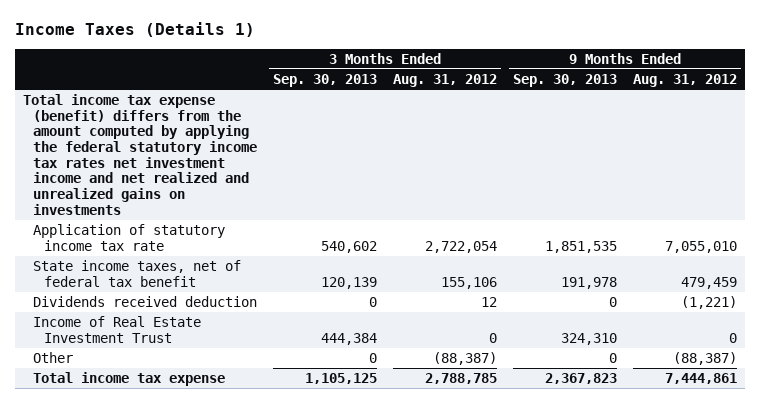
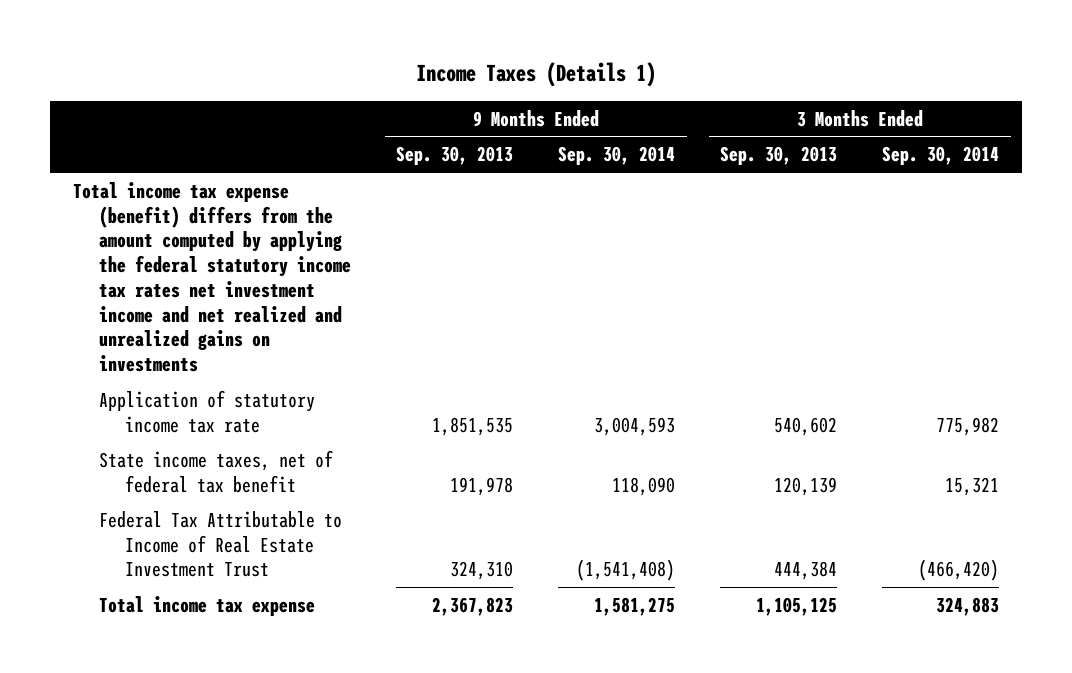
[393,73,498,87] Aug. 31, 2012 -> none
[633,73,738,87] Aug. 31, 2012 -> none
none -> [558,146,676,166] Sep. 30, 2014
none -> [882,146,1000,166] Sep. 30, 2014
[33,295,258,307] Dividends received deduction -> none
[33,351,74,363] Other -> none
[33,315,202,343] Income of Real Estate Investment Trust -> [99,510,343,578] Federal Tax Attributable to Income of Real Estate Investment Trust

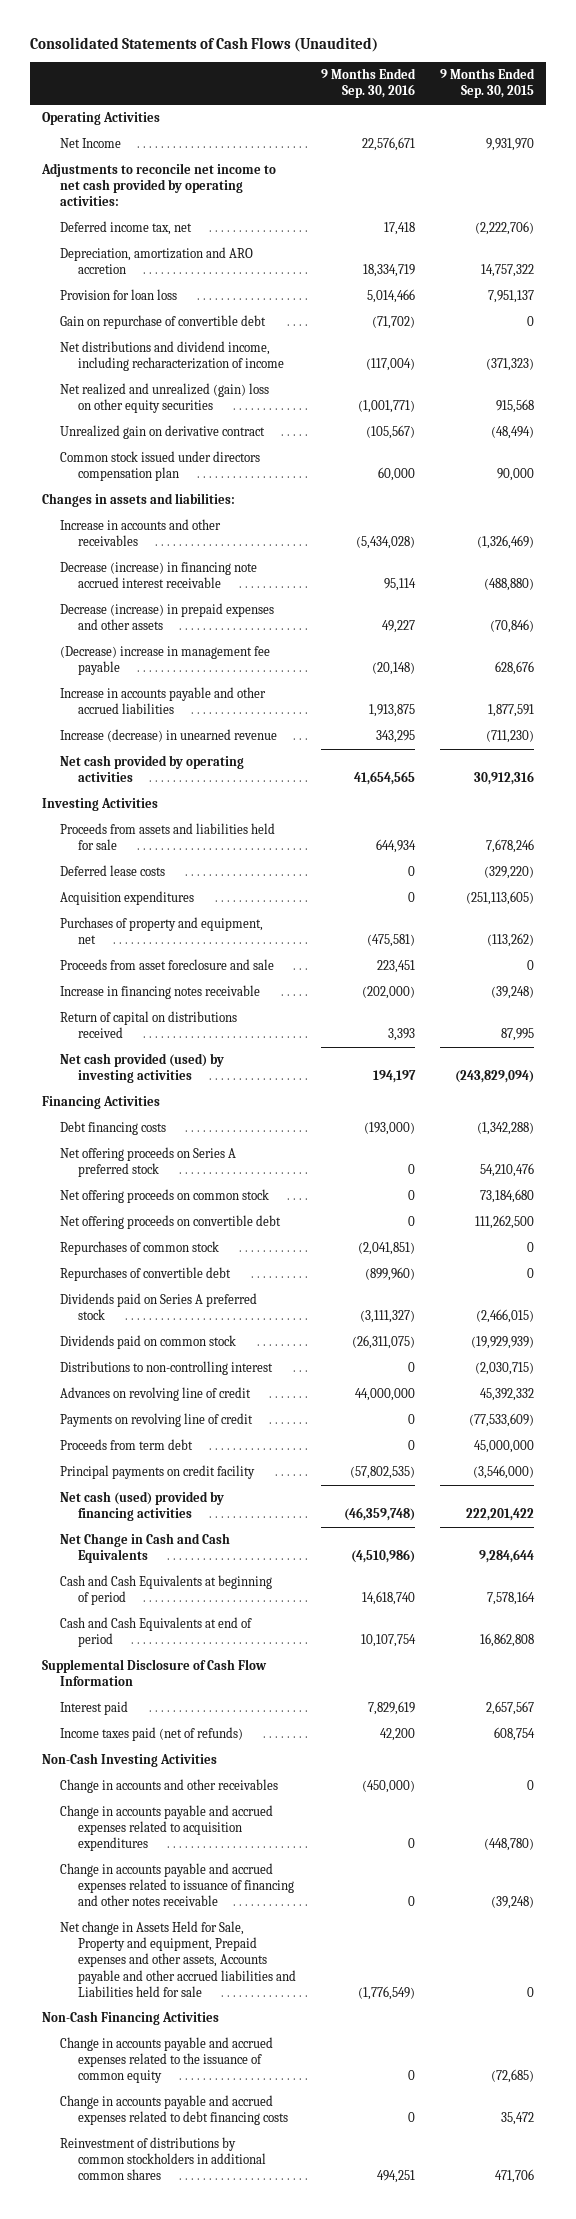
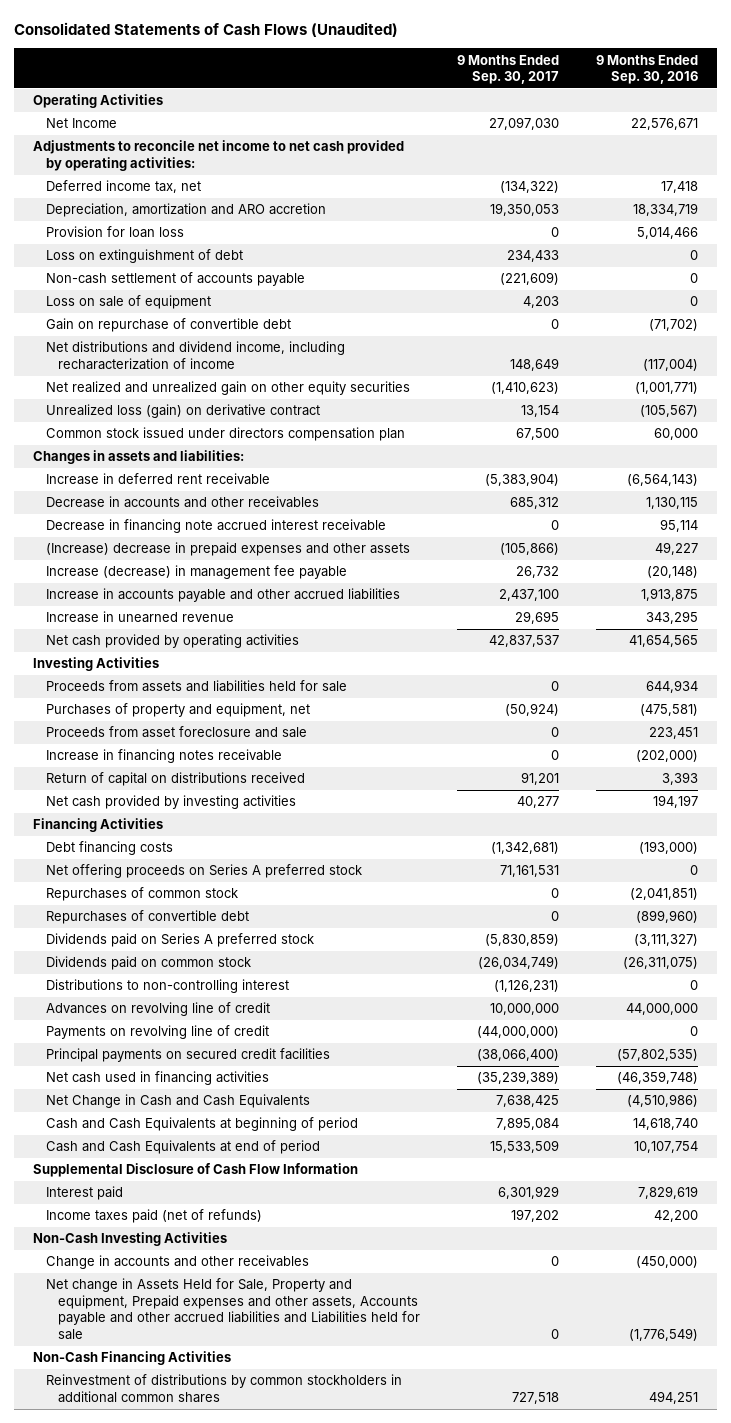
[439,68,535,99] 9 Months Ended Sep. 30, 2015 -> none
none -> [457,54,560,85] 9 Months Ended Sep. 30, 2017
none -> [45,249,243,264] Loss on extinguishment of debt
none -> [45,272,305,287] Non-cash settlement of accounts payable
none -> [45,295,211,310] Loss on sale of equipment
[60,383,270,414] Net realized and unrealized (gain) loss on other equity securities -> [45,381,410,396] Net realized and unrealized gain on other equity securities
[60,425,266,440] Unrealized gain on derivative contract -> [45,404,320,419] Unrealized loss (gain) on derivative contract
none -> [45,473,270,486] Increase in deferred rent receivable
[60,519,222,547] Increase in accounts and other receivables -> [45,496,319,509] Decrease in accounts and other receivables
[355,536,415,550] (5,434,028) -> [646,497,699,510] 1,130,115
[60,562,258,589] Decrease (increase) in financing note accrued interest receivable -> [45,519,386,534] Decrease in financing note accrued interest receivable
[60,603,275,631] Decrease (increase) in prepaid expenses and other assets -> [45,542,410,557] (Increase) decrease in prepaid expenses and other assets
[60,646,271,676] (Decrease) increase in management fee payable -> [45,565,347,580] Increase (decrease) in management fee payable
[60,729,278,743] Increase (decrease) in unearned revenue -> [45,611,234,624] Increase in unearned revenue
[60,865,166,877] Deferred lease costs -> none
[60,891,195,906] Acquisition expenditures -> none
[60,1053,225,1084] Net cash provided (used) by investing activities -> [45,795,296,810] Net cash provided by investing activities
[60,1189,270,1204] Net offering proceeds on common stock -> none
[60,1215,282,1230] Net offering proceeds on convertible debt -> none
[60,1439,194,1451] Proceeds from term debt -> none
[60,1465,256,1480] Principal payments on credit facility -> [45,1048,330,1063] Principal payments on secured credit facilities
[60,1491,225,1522] Net cash (used) provided by financing activities -> [45,1071,269,1086] Net cash used in financing activities
[60,1805,274,1852] Change in accounts payable and accrued expenses related to acquisition expenditures -> none
[60,1863,294,1907] Change in accounts payable and accrued expenses related to issuance of financing and other notes receivable -> none
[60,2037,274,2084] Change in accounts payable and accrued expenses related to the issuance of common equity -> none
[60,2095,288,2126] Change in accounts payable and accrued expenses related to debt financing costs -> none

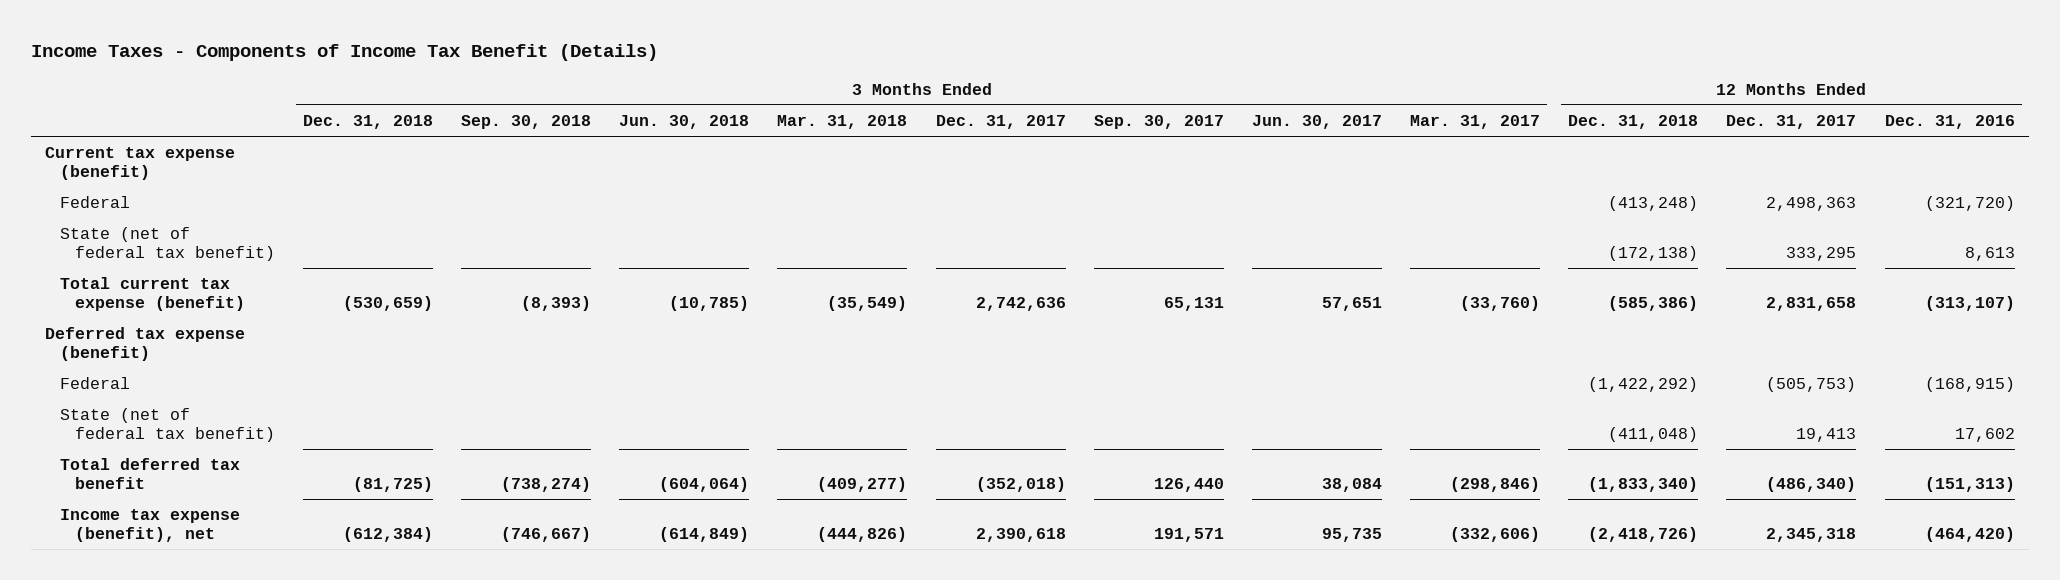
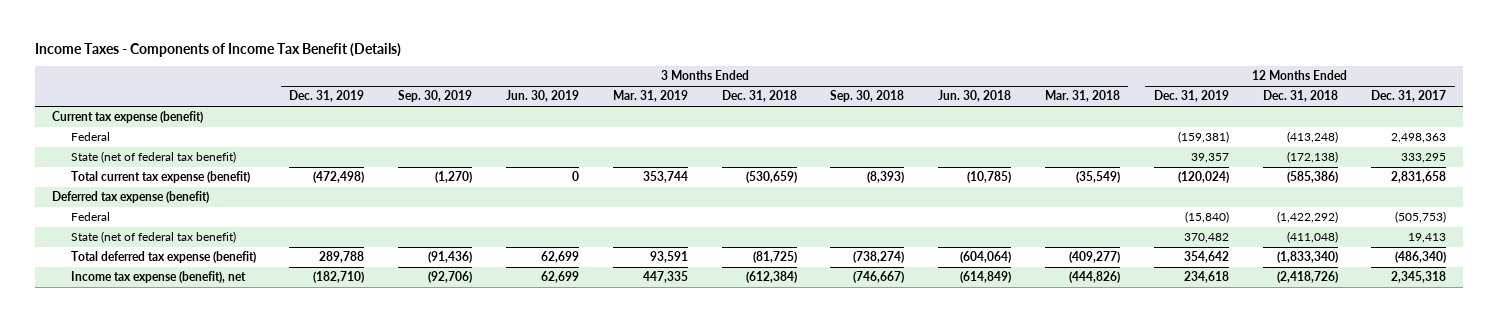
[935,114,1066,129] Dec. 31, 2017 -> none
[1093,114,1224,129] Sep. 30, 2017 -> none
[1251,114,1382,129] Jun. 30, 2017 -> none
[1410,114,1541,129] Mar. 31, 2017 -> none
[1884,114,2015,129] Dec. 31, 2016 -> none
none -> [289,90,365,103] Dec. 31, 2019
none -> [398,90,473,103] Sep. 30, 2019
none -> [506,90,580,103] Jun. 30, 2019
none -> [612,90,688,103] Mar. 31, 2019
none -> [1153,90,1229,103] Dec. 31, 2019
[60,458,241,490] Total deferred tax benefit -> [70,251,256,264] Total deferred tax expense (benefit)

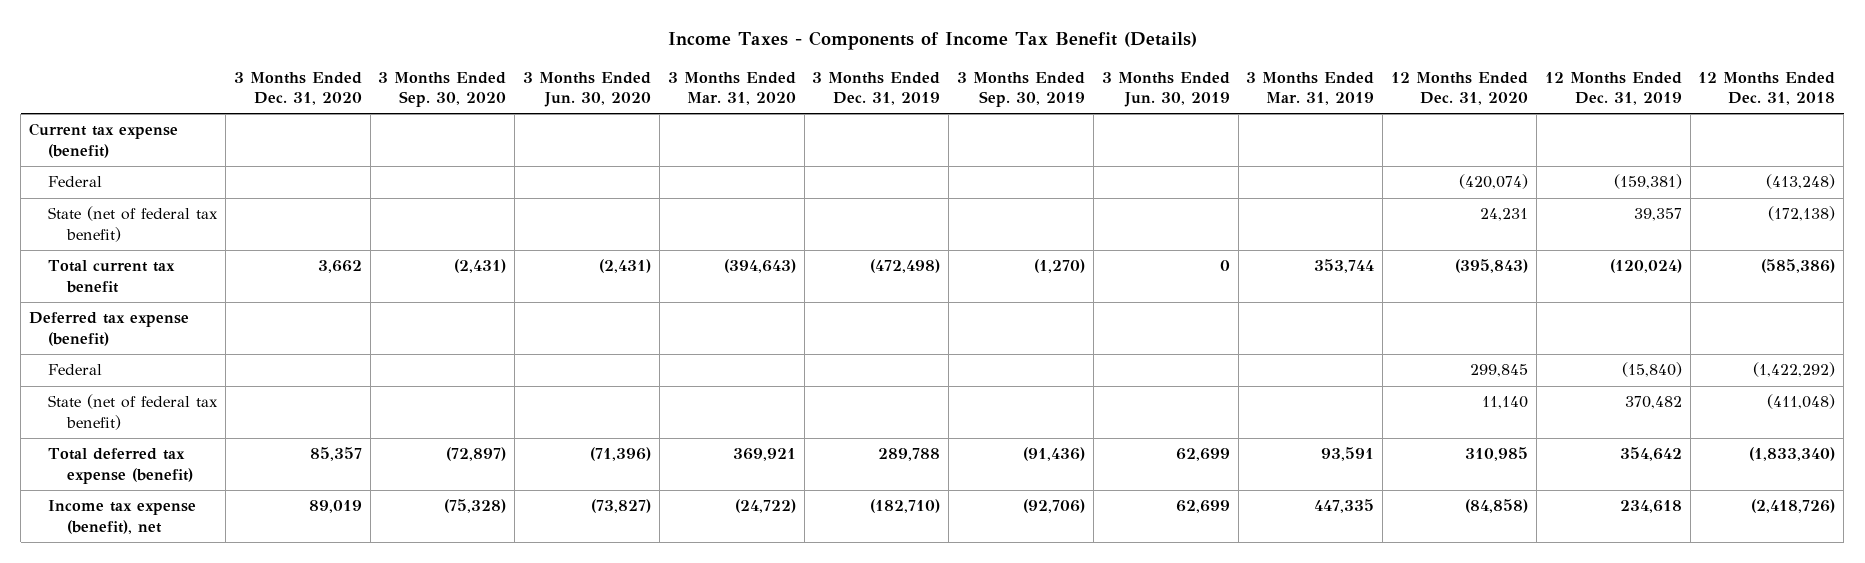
[721,90,797,103] Dec. 31, 2018 -> none
[830,90,905,103] Sep. 30, 2018 -> none
[938,90,1012,103] Jun. 30, 2018 -> none
[1045,90,1121,103] Mar. 31, 2018 -> none
[1371,90,1447,103] Dec. 31, 2017 -> none
none -> [233,71,362,106] 3 Months Ended Dec. 31, 2020
none -> [378,71,507,108] 3 Months Ended Sep. 30, 2020
none -> [523,71,652,108] 3 Months Ended Jun. 30, 2020
none -> [667,71,796,106] 3 Months Ended Mar. 31, 2020
none -> [1391,71,1529,106] 12 Months Ended Dec. 31, 2020
[70,171,250,184] Total current tax expense (benefit) -> [48,260,176,293] Total current tax benefit

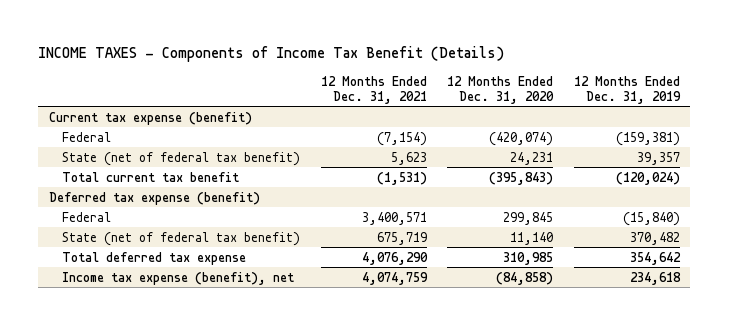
[668,31,1198,51] Income Taxes - Components of Income Tax Benefit (Details) -> [38,46,505,63] INCOME TAXES - Components of Income Tax Benefit (Details)
[233,71,362,106] 3 Months Ended Dec. 31, 2020 -> none
[378,71,507,108] 3 Months Ended Sep. 30, 2020 -> none
[523,71,652,108] 3 Months Ended Jun. 30, 2020 -> none
[667,71,796,106] 3 Months Ended Mar. 31, 2020 -> none
[812,71,941,106] 3 Months Ended Dec. 31, 2019 -> none
[957,71,1086,108] 3 Months Ended Sep. 30, 2019 -> none
[1101,71,1230,108] 3 Months Ended Jun. 30, 2019 -> none
[1246,71,1375,106] 3 Months Ended Mar. 31, 2019 -> none
[1698,71,1836,106] 12 Months Ended Dec. 31, 2018 -> none
none -> [320,75,427,104] 12 Months Ended Dec. 31, 2021
[48,448,194,484] Total deferred tax expense (benefit) -> [62,251,247,265] Total deferred tax expense

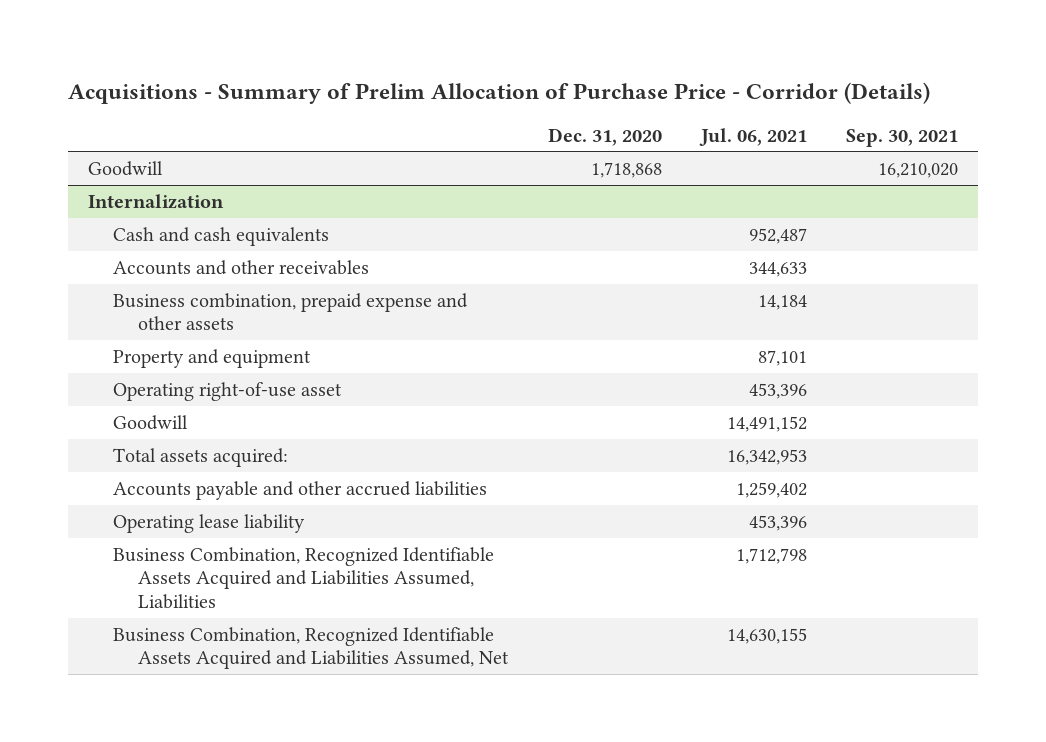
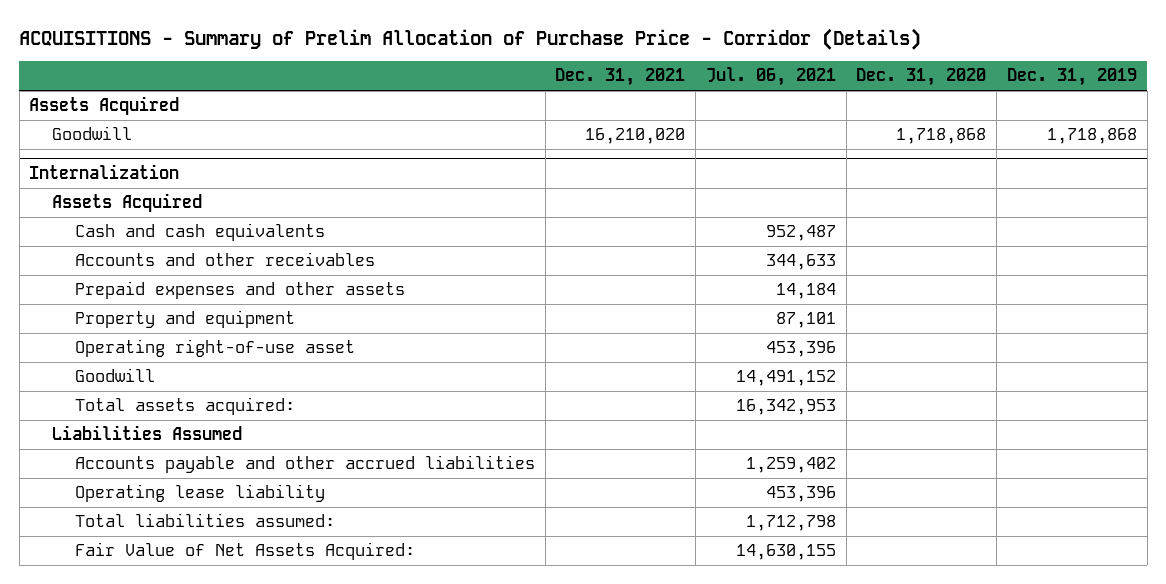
[68,81,931,104] Acquisitions - Summary of Prelim Allocation of Purchase Price - Corridor (Details) -> [19,27,922,50] ACQUISITIONS - Summary of Prelim Allocation of Purchase Price - Corridor (Details)
[846,128,959,147] Sep. 30, 2021 -> none
none -> [555,68,686,87] Dec. 31, 2021
none -> [1006,68,1137,87] Dec. 31, 2019
none -> [29,96,180,116] Assets Acquired
none -> [52,193,203,213] Assets Acquired
[112,292,468,331] Business combination, prepaid expense and other assets -> [74,281,405,300] Prepaid expenses and other assets
none -> [52,425,243,441] Liabilities Assumed
[112,546,494,610] Business Combination, Recognized Identifiable Assets Acquired and Liabilities Assumed, Liabilities -> [74,513,335,528] Total liabilities assumed:
[112,626,510,670] Business Combination, Recognized Identifiable Assets Acquired and Liabilities Assumed, Net -> [74,542,415,561] Fair Value of Net Assets Acquired:

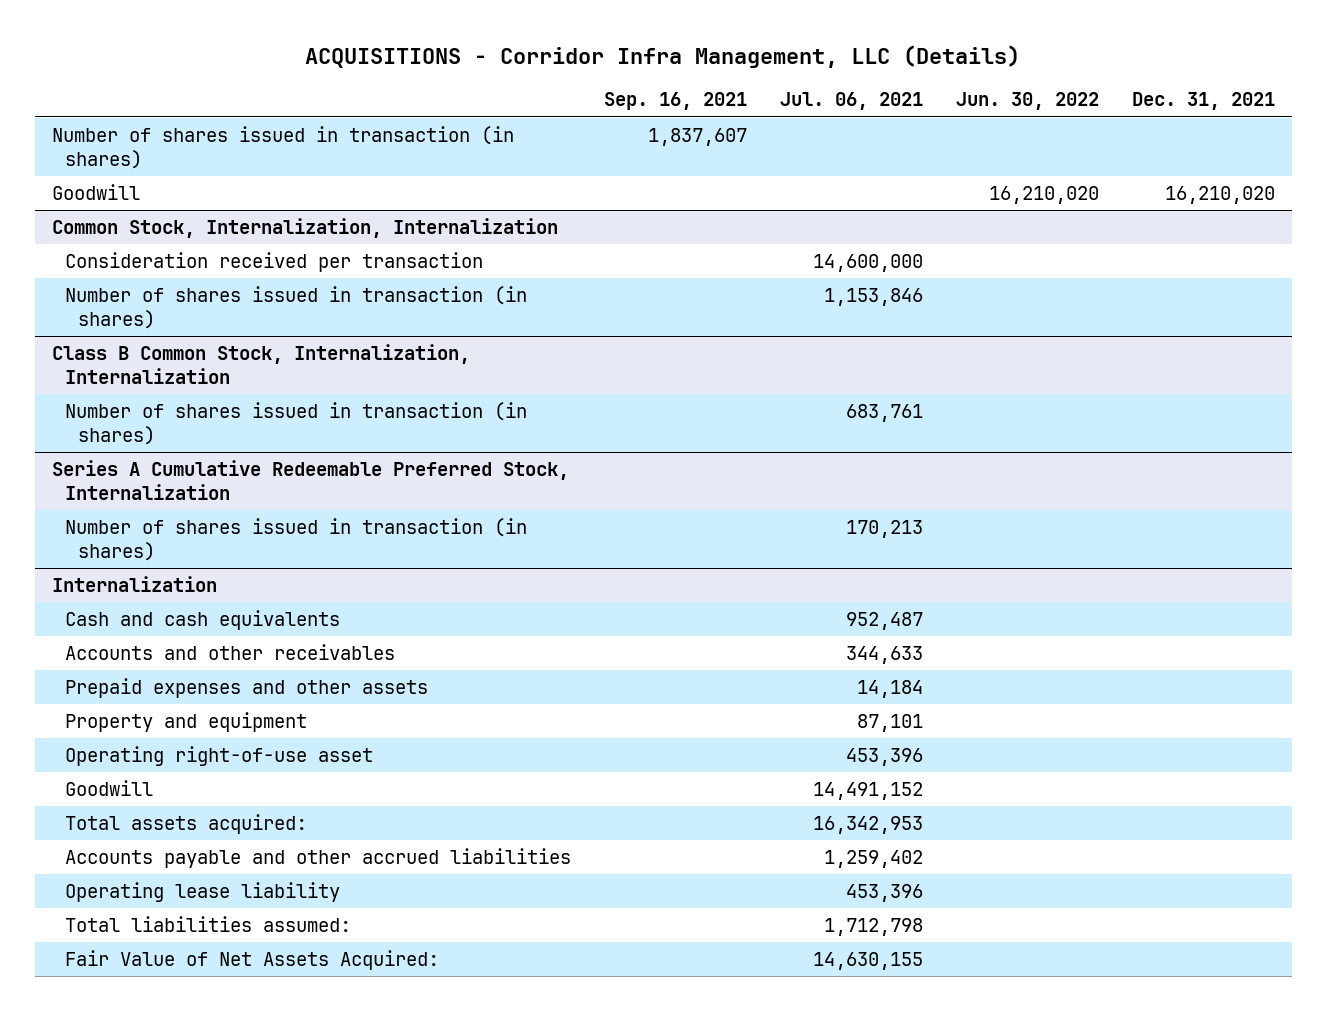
[19,27,922,50] ACQUISITIONS - Summary of Prelim Allocation of Purchase Price - Corridor (Details) -> [305,44,1021,68] ACQUISITIONS - Corridor Infra Management, LLC (Details)
[856,68,987,87] Dec. 31, 2020 -> none
[1006,68,1137,87] Dec. 31, 2019 -> none
none -> [603,92,747,111] Sep. 16, 2021
none -> [956,92,1100,111] Jun. 30, 2022
[29,96,180,116] Assets Acquired -> none
none -> [51,125,514,169] Number of shares issued in transaction (in shares)
none -> [51,217,558,238] Common Stock, Internalization, Internalization
none -> [64,251,483,272] Consideration received per transaction
none -> [64,285,527,329] Number of shares issued in transaction (in shares)
none -> [51,343,470,384] Class B Common Stock, Internalization, Internalization
none -> [64,401,527,445] Number of shares issued in transaction (in shares)
none -> [51,459,569,500] Series A Cumulative Redeemable Preferred Stock, Internalization
none -> [64,517,527,561] Number of shares issued in transaction (in shares)
[52,193,203,213] Assets Acquired -> none
[52,425,243,441] Liabilities Assumed -> none

